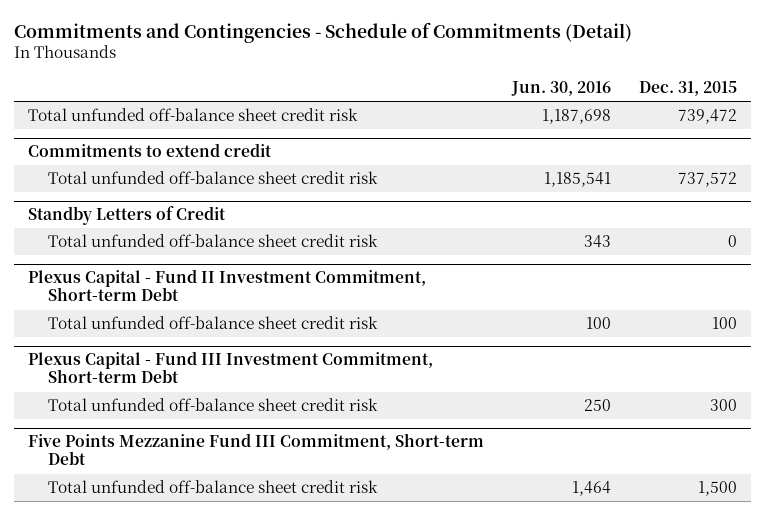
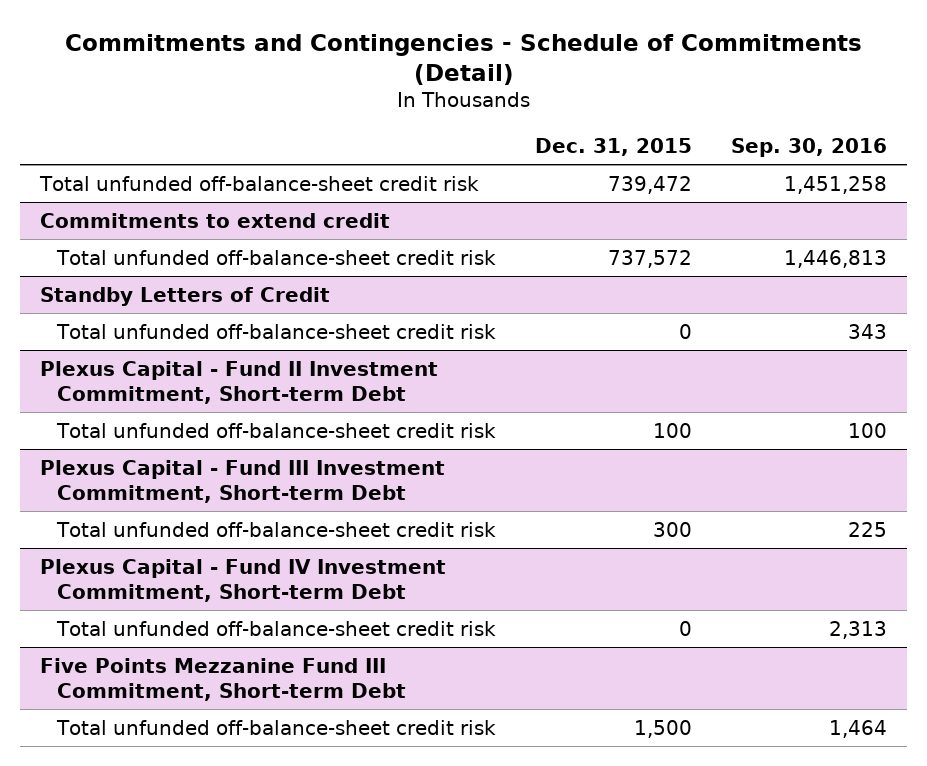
[511,81,612,97] Jun. 30, 2016 -> none
none -> [731,137,888,157] Sep. 30, 2016
[28,108,359,122] Total unfunded off-balance sheet credit risk -> [39,175,480,191] Total unfunded off-balance-sheet credit risk
[47,171,378,185] Total unfunded off-balance sheet credit risk -> [56,249,497,265] Total unfunded off-balance-sheet credit risk
[47,234,378,248] Total unfunded off-balance sheet credit risk -> [56,323,497,339] Total unfunded off-balance-sheet credit risk
[47,316,378,330] Total unfunded off-balance sheet credit risk -> [56,422,497,438] Total unfunded off-balance-sheet credit risk
[47,398,378,412] Total unfunded off-balance sheet credit risk -> [56,521,497,537] Total unfunded off-balance-sheet credit risk
none -> [40,558,447,602] Plexus Capital - Fund IV Investment Commitment, Short-term Debt
none -> [56,620,497,636] Total unfunded off-balance-sheet credit risk
[47,480,378,494] Total unfunded off-balance sheet credit risk -> [56,719,497,735] Total unfunded off-balance-sheet credit risk

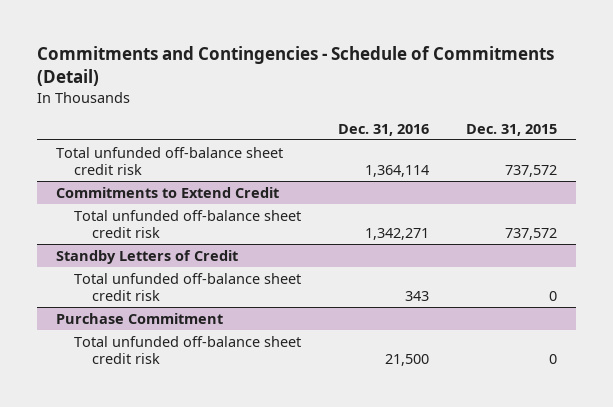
[731,137,888,157] Sep. 30, 2016 -> none
none -> [337,123,429,136] Dec. 31, 2016
[39,175,480,191] Total unfunded off-balance-sheet credit risk -> [55,146,283,176] Total unfunded off-balance sheet credit risk
[608,175,693,194] 739,472 -> [505,165,558,178] 737,572
[40,212,391,228] Commitments to extend credit -> [55,186,279,198] Commitments to Extend Credit
[56,249,497,265] Total unfunded off-balance-sheet credit risk -> [73,209,301,239] Total unfunded off-balance sheet credit risk
[40,360,439,404] Plexus Capital - Fund II Investment Commitment, Short-term Debt -> none
[40,459,446,503] Plexus Capital - Fund III Investment Commitment, Short-term Debt -> none
[56,521,497,537] Total unfunded off-balance-sheet credit risk -> none
[40,558,447,602] Plexus Capital - Fund IV Investment Commitment, Short-term Debt -> none
[56,620,497,636] Total unfunded off-balance-sheet credit risk -> none
[40,657,407,701] Five Points Mezzanine Fund III Commitment, Short-term Debt -> none
[56,719,497,735] Total unfunded off-balance-sheet credit risk -> none
[56,323,497,339] Total unfunded off-balance-sheet credit risk -> [73,272,301,302] Total unfunded off-balance sheet credit risk
none -> [55,312,223,324] Purchase Commitment
[56,422,497,438] Total unfunded off-balance-sheet credit risk -> [73,335,301,365] Total unfunded off-balance sheet credit risk
[653,422,693,438] 100 -> [549,354,558,365] 0

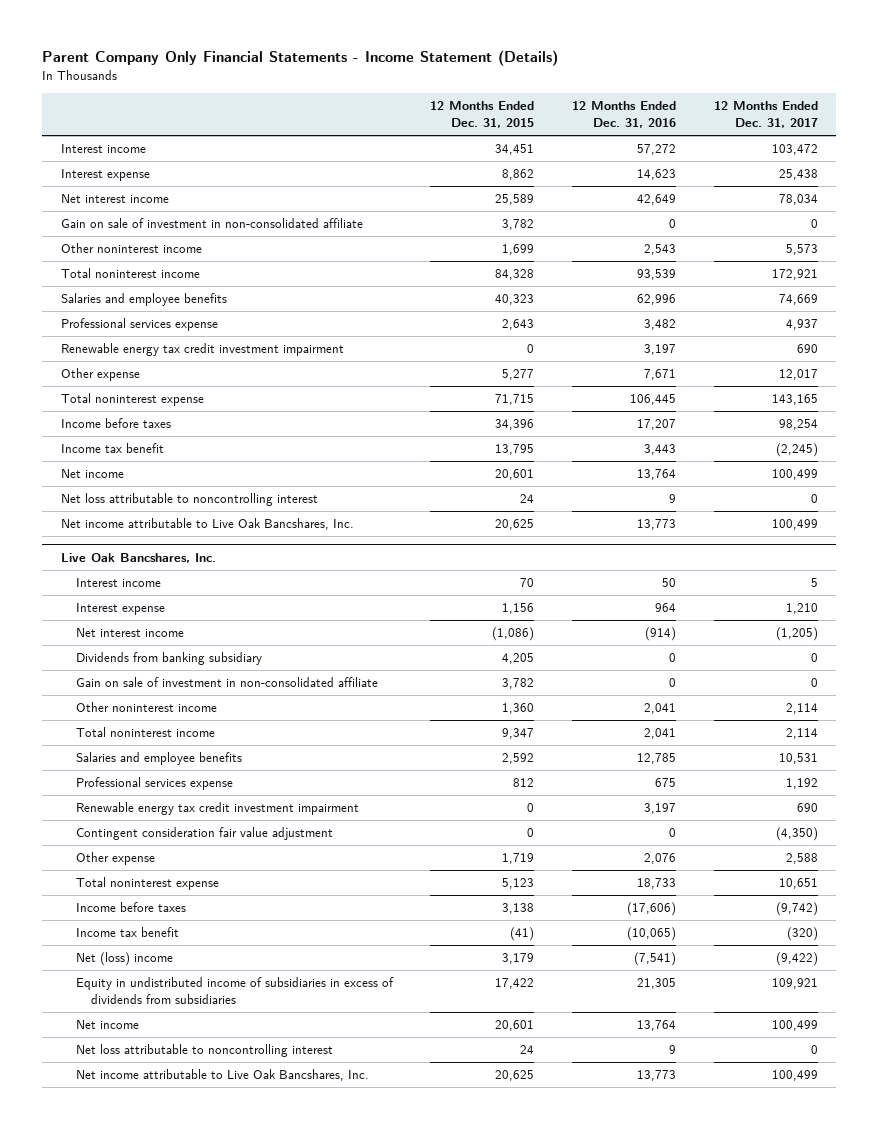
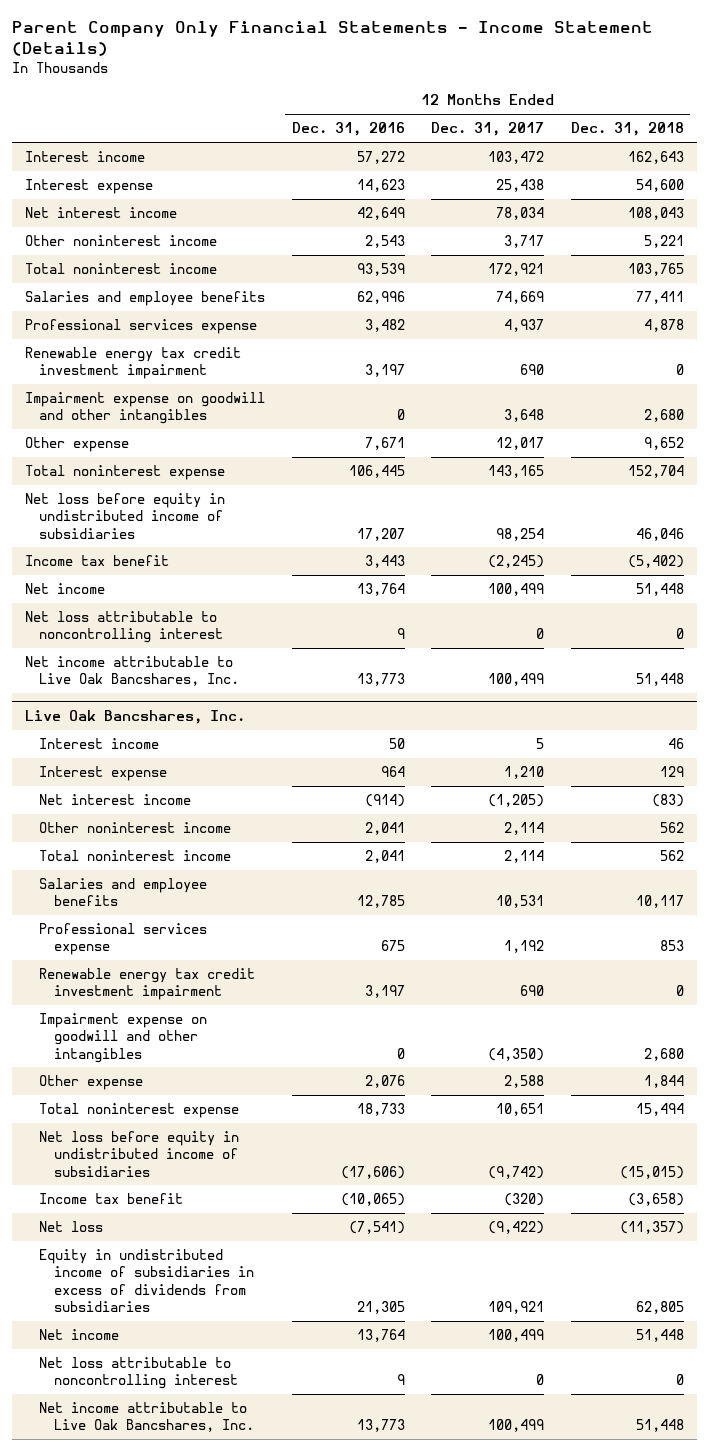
[430,101,535,129] 12 Months Ended Dec. 31, 2015 -> none
none -> [570,122,684,137] Dec. 31, 2018
[60,218,363,229] Gain on sale of investment in non-consolidated affiliate -> none
[785,244,818,256] 5,573 -> [504,235,545,249] 3,717
none -> [25,392,266,425] Impairment expense on goodwill and other intangibles
[60,418,171,429] Income before taxes -> [25,493,226,539] Net loss before equity in undistributed income of subsidiaries
[75,652,262,666] Dividends from banking subsidiary -> none
[75,677,378,688] Gain on sale of investment in non-consolidated affiliate -> none
[75,827,333,841] Contingent consideration fair value adjustment -> [39,1013,208,1063] Impairment expense on goodwill and other intangibles
[75,902,186,913] Income before taxes -> [39,1131,240,1177] Net loss before equity in undistributed income of subsidiaries
[75,952,173,967] Net (loss) income -> [39,1221,104,1233] Net loss

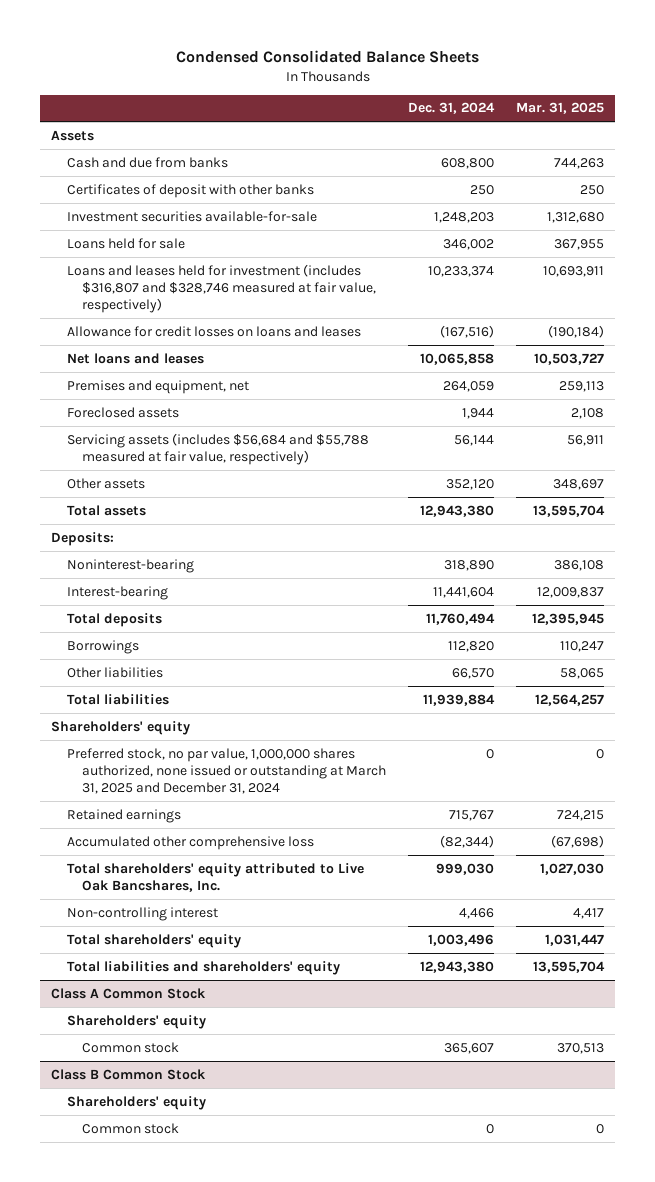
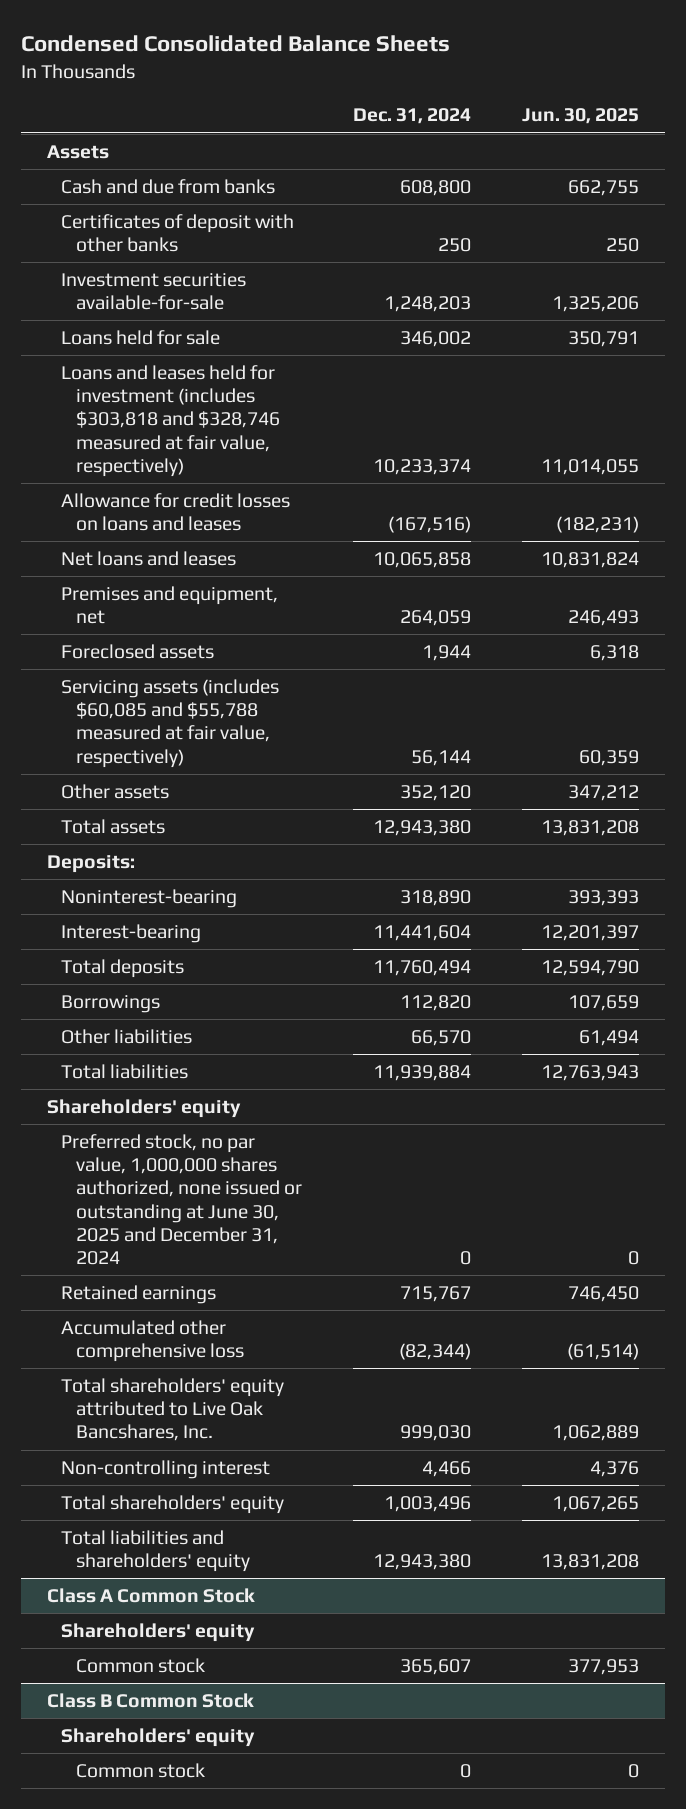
[515,102,604,115] Mar. 31, 2025 -> none
none -> [522,108,640,125] Jun. 30, 2025
[66,263,376,314] Loans and leases held for investment (includes $316,807 and $328,746 measured at fair value, respectively) -> [61,364,280,477] Loans and leases held for investment (includes $303,818 and $328,746 measured at fair value, respectively)
[66,432,369,466] Servicing assets (includes $56,684 and $55,788 measured at fair value, respectively) -> [61,678,280,768] Servicing assets (includes $60,085 and $55,788 measured at fair value, respectively)
[66,747,386,795] Preferred stock, no par value, 1,000,000 shares authorized, none issued or outstanding at March 31, 2025 and December 31, 2024 -> [61,1133,302,1266] Preferred stock, no par value, 1,000,000 shares authorized, none issued or outstanding at June 30, 2025 and December 31, 2024

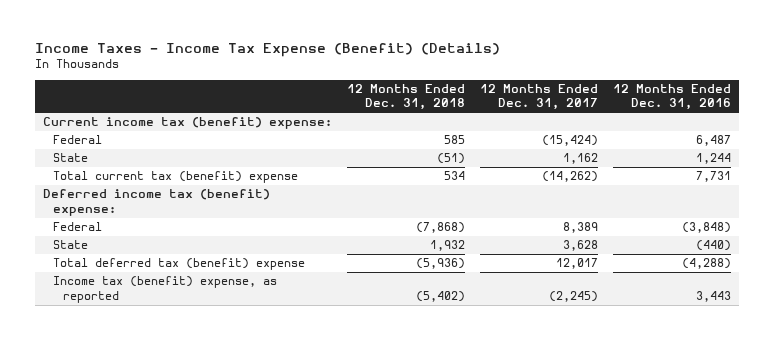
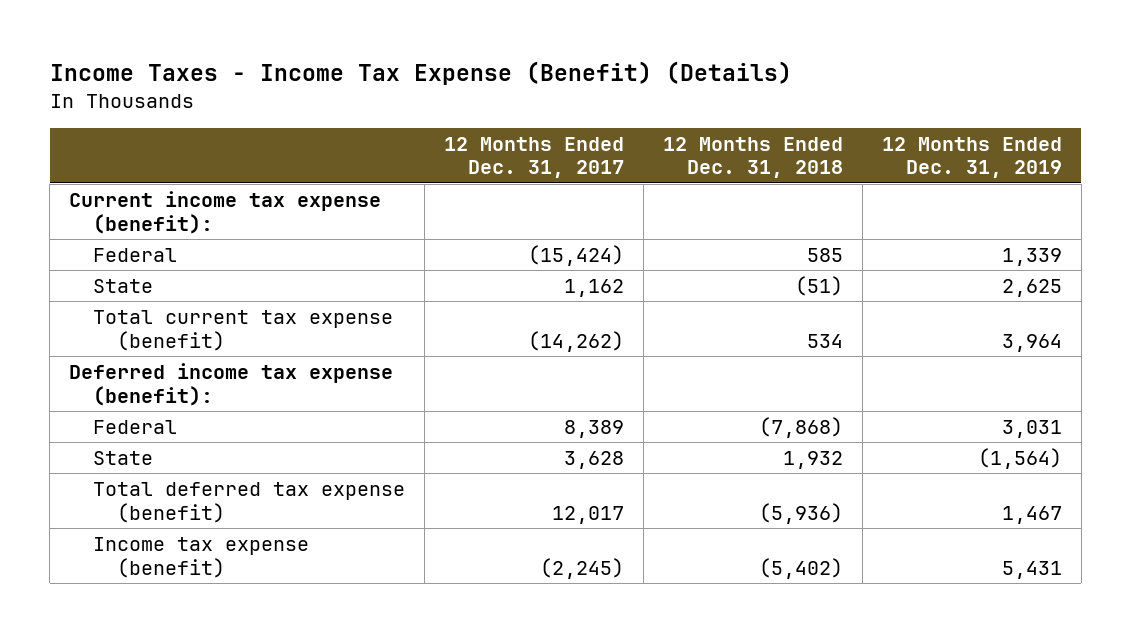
[613,84,732,111] 12 Months Ended Dec. 31, 2016 -> none
none -> [881,136,1062,179] 12 Months Ended Dec. 31, 2019
[42,117,332,130] Current income tax (benefit) expense: -> [69,190,382,234] Current income tax expense (benefit):
[52,171,298,184] Total current tax (benefit) expense -> [93,309,394,351] Total current tax expense (benefit)
[42,189,270,216] Deferred income tax (benefit) expense: -> [69,362,394,406] Deferred income tax expense (benefit):
[52,258,305,271] Total deferred tax (benefit) expense -> [93,481,406,523] Total deferred tax expense (benefit)
[52,276,277,303] Income tax (benefit) expense, as reported -> [93,536,310,578] Income tax expense (benefit)

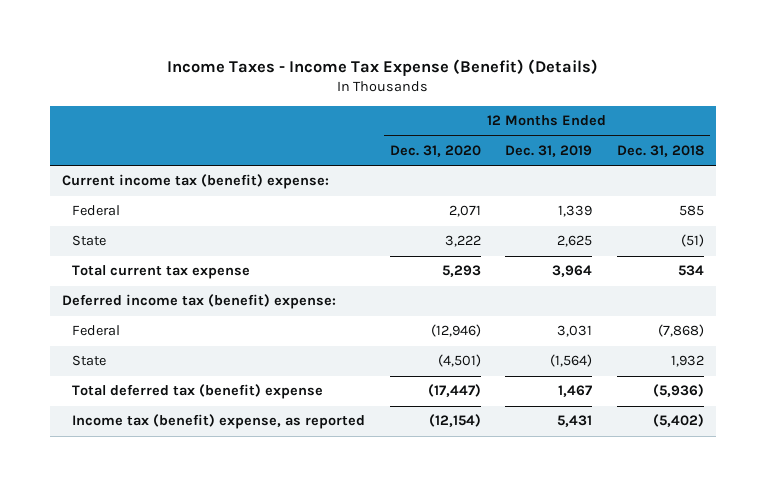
[444,136,625,179] 12 Months Ended Dec. 31, 2017 -> none
none -> [389,145,481,158] Dec. 31, 2020
[69,190,382,234] Current income tax expense (benefit): -> [61,174,329,190] Current income tax (benefit) expense:
[93,309,394,351] Total current tax expense (benefit) -> [72,265,251,280] Total current tax expense
[69,362,394,406] Deferred income tax expense (benefit): -> [61,294,336,310] Deferred income tax (benefit) expense:
[93,481,406,523] Total deferred tax expense (benefit) -> [72,384,324,400] Total deferred tax (benefit) expense
[93,536,310,578] Income tax expense (benefit) -> [72,414,366,430] Income tax (benefit) expense, as reported

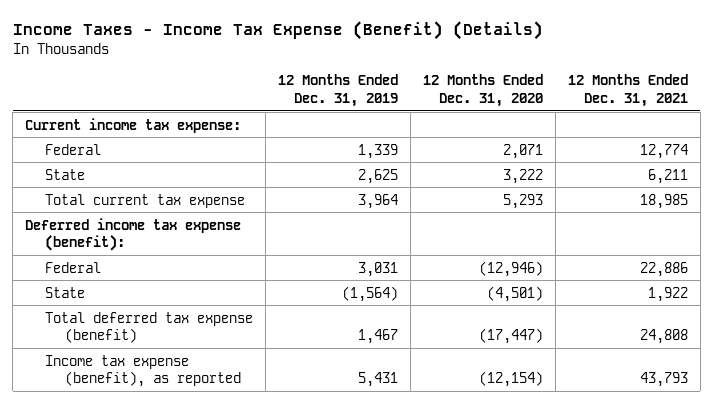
[616,145,704,158] Dec. 31, 2018 -> none
none -> [567,74,688,107] 12 Months Ended Dec. 31, 2021
[61,174,329,190] Current income tax (benefit) expense: -> [25,117,242,133] Current income tax expense:
[61,294,336,310] Deferred income tax (benefit) expense: -> [25,217,242,252] Deferred income tax expense (benefit):
[72,384,324,400] Total deferred tax (benefit) expense -> [45,311,254,344] Total deferred tax expense (benefit)
[72,414,366,430] Income tax (benefit) expense, as reported -> [45,354,242,388] Income tax expense (benefit), as reported

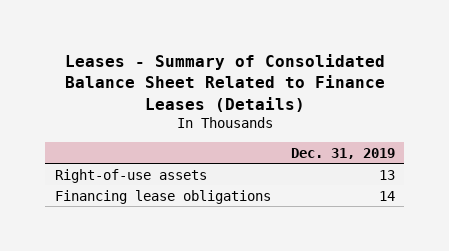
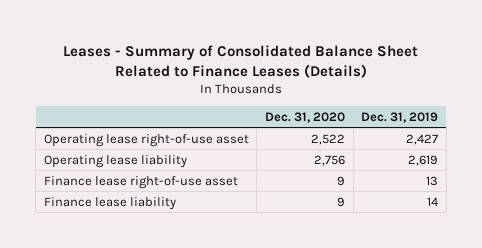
none -> [264,111,345,123] Dec. 31, 2020
none -> [43,133,249,147] Operating lease right-of-use asset
none -> [43,154,187,168] Operating lease liability
[54,168,207,183] Right-of-use assets -> [43,175,238,189] Finance lease right-of-use asset
[54,189,271,204] Financing lease obligations -> [43,196,176,210] Finance lease liability

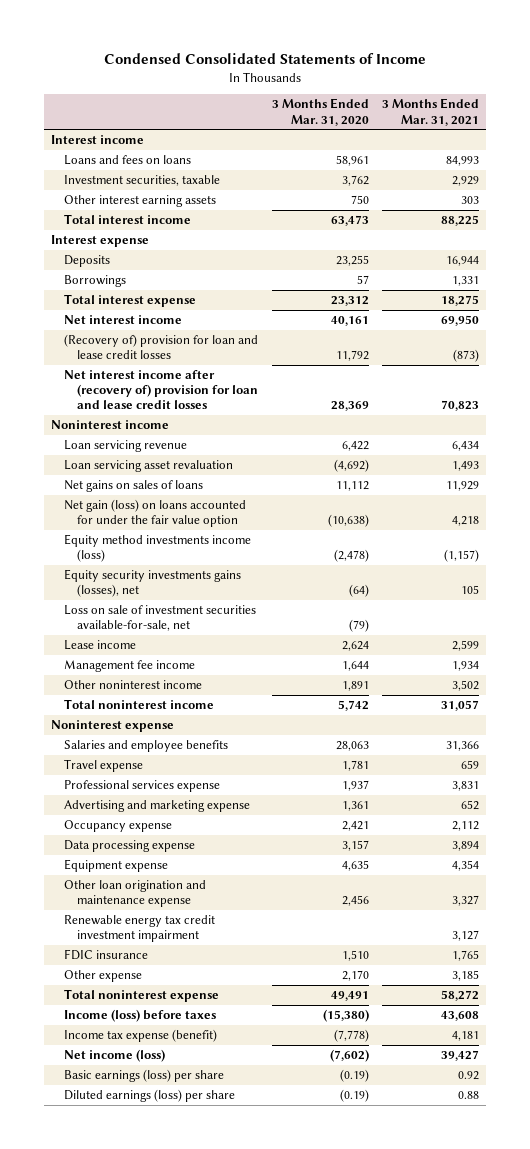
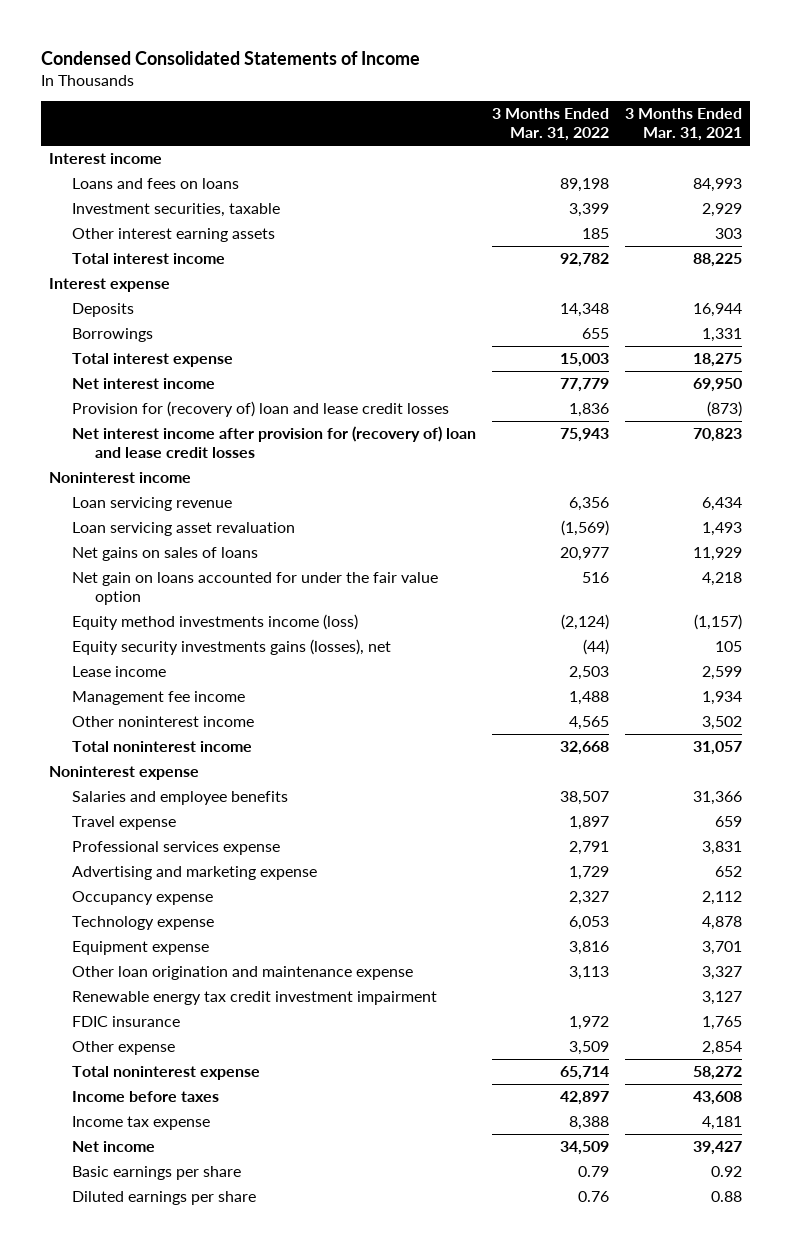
[271,98,369,126] 3 Months Ended Mar. 31, 2020 -> none
none -> [491,108,609,142] 3 Months Ended Mar. 31, 2022
[64,333,259,360] (Recovery of) provision for loan and lease credit losses -> [72,401,450,418] Provision for (recovery of) loan and lease credit losses
[64,369,259,410] Net interest income after (recovery of) provision for loan and lease credit losses -> [72,426,477,459] Net interest income after provision for (recovery of) loan and lease credit losses
[64,498,247,528] Net gain (loss) on loans accounted for under the fair value option -> [72,572,439,606] Net gain on loans accounted for under the fair value option
[64,604,257,632] Loss on sale of investment securities available-for-sale, net -> none
[64,839,196,852] Data processing expense -> [72,916,215,931] Technology expense
[452,840,480,851] 3,894 -> [701,916,742,931] 4,878
[452,859,480,871] 4,354 -> [701,941,742,956] 3,701
[452,969,480,981] 3,185 -> [701,1041,742,1056] 2,854
[64,1008,217,1022] Income (loss) before taxes -> [72,1091,220,1103] Income before taxes
[64,1028,218,1042] Income tax expense (benefit) -> [72,1116,211,1131] Income tax expense
[64,1048,166,1062] Net income (loss) -> [72,1141,156,1153] Net income
[64,1068,225,1082] Basic earnings (loss) per share -> [72,1166,242,1181] Basic earnings per share
[64,1088,236,1102] Diluted earnings (loss) per share -> [72,1191,257,1206] Diluted earnings per share

